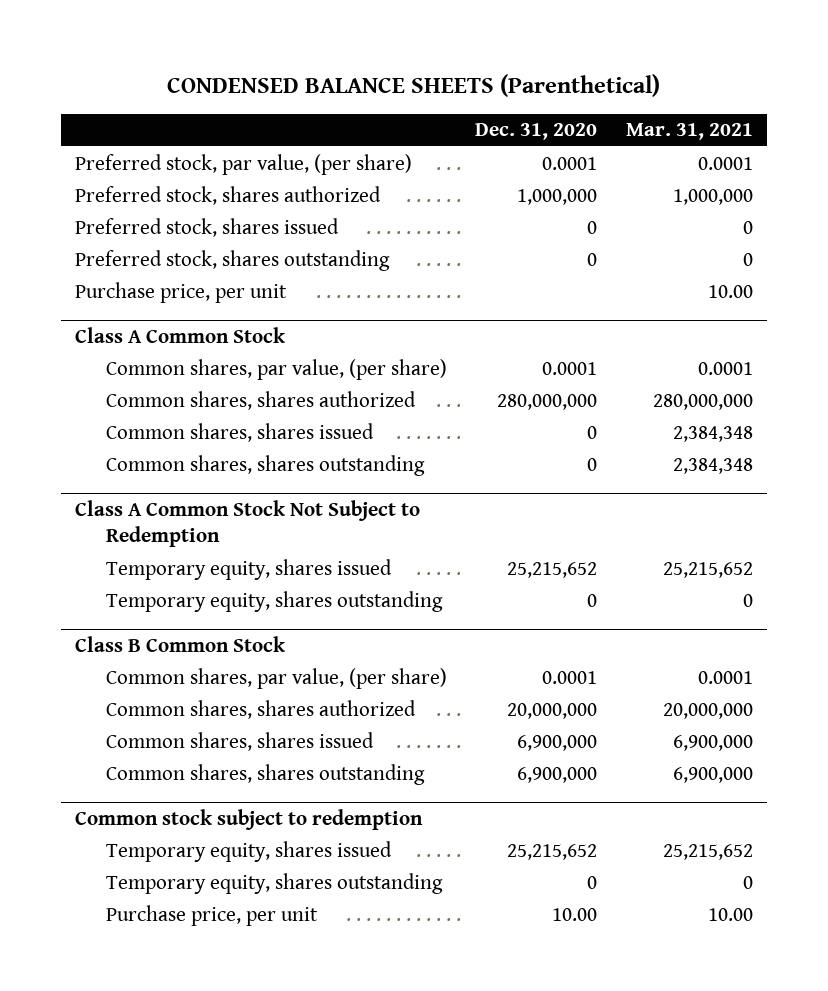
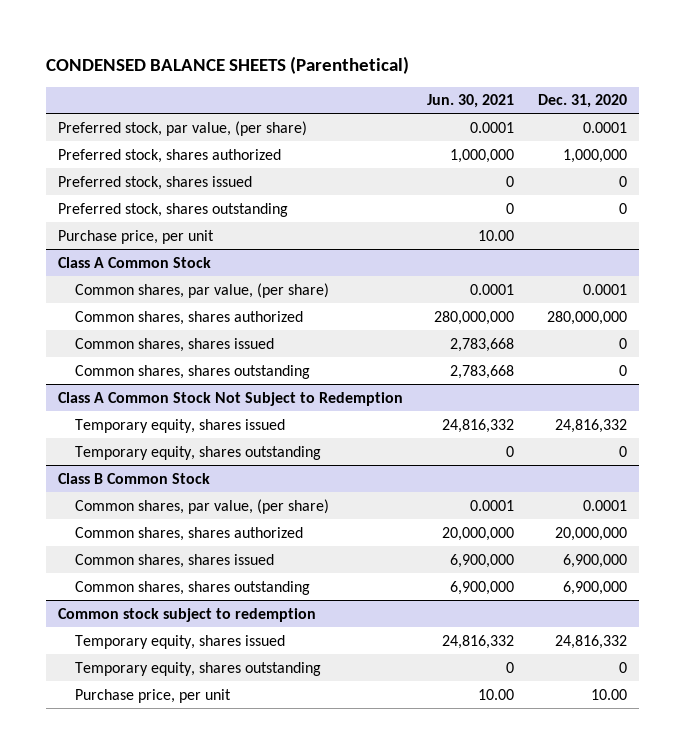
[626,123,754,141] Mar. 31, 2021 -> none
none -> [427,94,515,109] Jun. 30, 2021
[507,561,598,578] 25,215,652 -> [555,418,628,433] 24,816,332
[507,843,598,860] 25,215,652 -> [555,634,628,649] 24,816,332

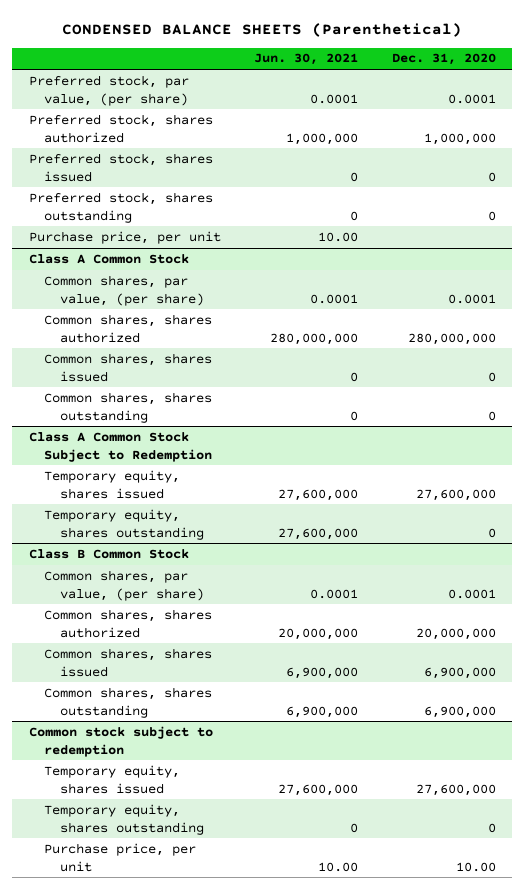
[450,337,515,352] 2,783,668 -> [350,371,359,382] 0
[450,364,515,379] 2,783,668 -> [350,410,359,421] 0
[57,391,403,406] Class A Common Stock Not Subject to Redemption -> [28,431,213,462] Class A Common Stock Subject to Redemption
[442,418,515,433] 24,816,332 -> [278,488,359,501] 27,600,000
[555,418,628,433] 24,816,332 -> [415,488,496,501] 27,600,000
[506,445,515,457] 0 -> [278,527,359,540] 27,600,000
[442,634,515,649] 24,816,332 -> [278,783,359,796] 27,600,000
[555,634,628,649] 24,816,332 -> [415,783,496,796] 27,600,000

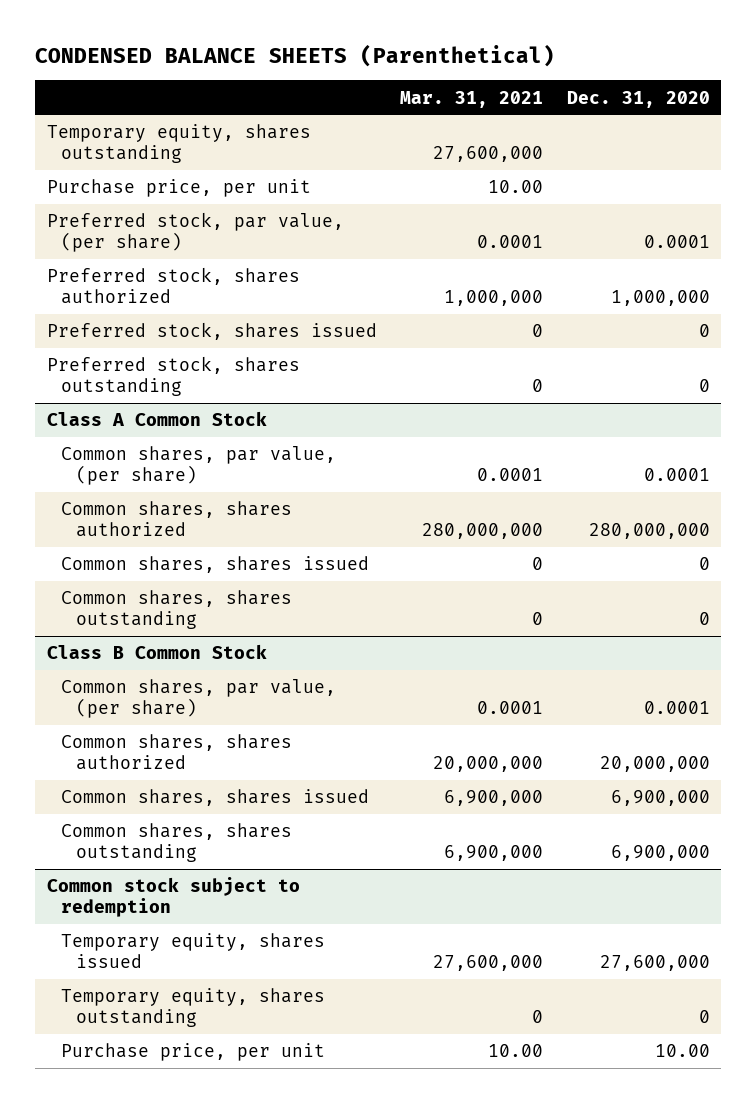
[254,53,359,66] Jun. 30, 2021 -> none
none -> [400,90,544,108] Mar. 31, 2021
none -> [46,124,311,164] Temporary equity, shares outstanding
[28,230,221,244] Purchase price, per unit -> [46,179,311,198] Purchase price, per unit
[28,431,213,462] Class A Common Stock Subject to Redemption -> none
[44,469,181,499] Temporary equity, shares issued -> none
[44,508,205,540] Temporary equity, shares outstanding -> none

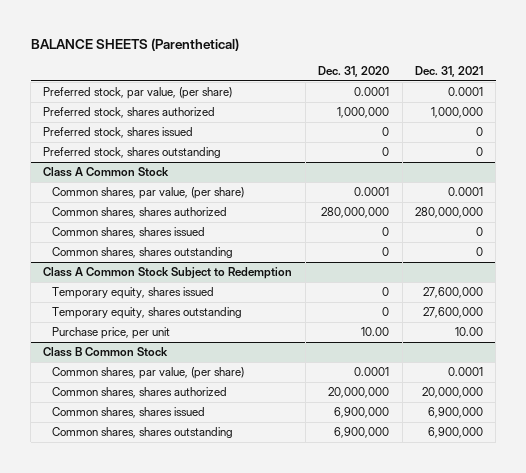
[35,43,556,67] CONDENSED BALANCE SHEETS (Parenthetical) -> [30,37,239,51] BALANCE SHEETS (Parenthetical)
[400,90,544,108] Mar. 31, 2021 -> none
none -> [414,65,483,77] Dec. 31, 2021
[46,124,311,164] Temporary equity, shares outstanding -> none
[46,179,311,198] Purchase price, per unit -> none
none -> [43,267,293,280] Class A Common Stock Subject to Redemption
none -> [51,287,214,300] Temporary equity, shares issued
none -> [51,307,242,320] Temporary equity, shares outstanding
none -> [51,327,170,340] Purchase price, per unit
[46,877,300,918] Common stock subject to redemption -> none
[61,933,326,969] Temporary equity, shares issued -> none
[61,988,326,1028] Temporary equity, shares outstanding -> none
[61,1043,326,1062] Purchase price, per unit -> none

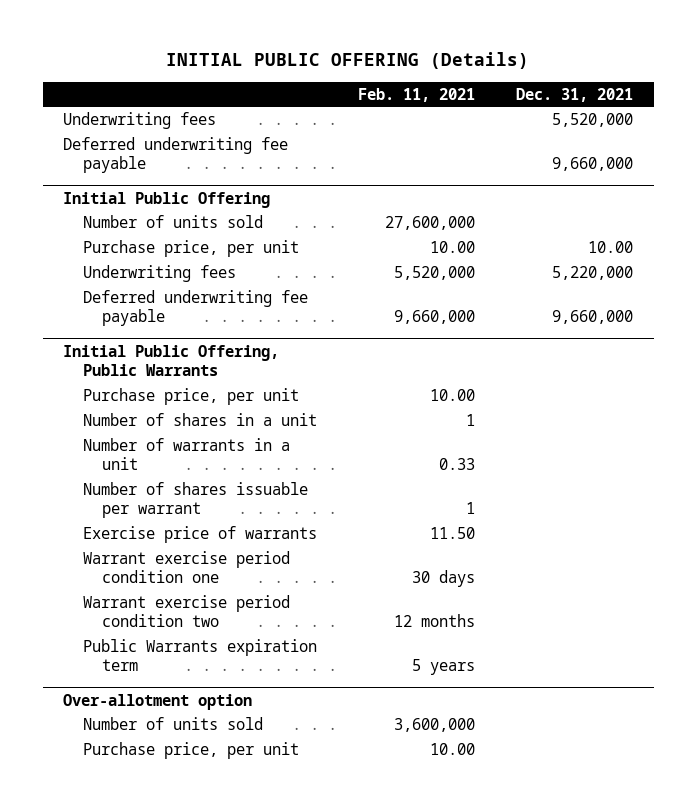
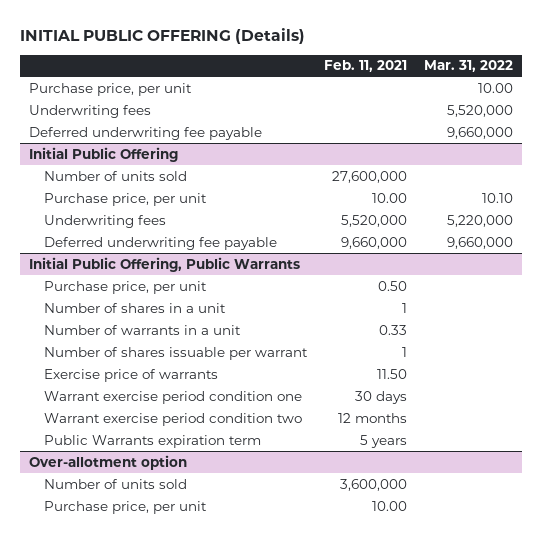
[516,87,634,102] Dec. 31, 2021 -> none
none -> [424,60,514,73] Mar. 31, 2022
none -> [28,82,192,96] Purchase price, per unit
[429,388,475,401] 10.00 -> [378,280,408,291] 0.50

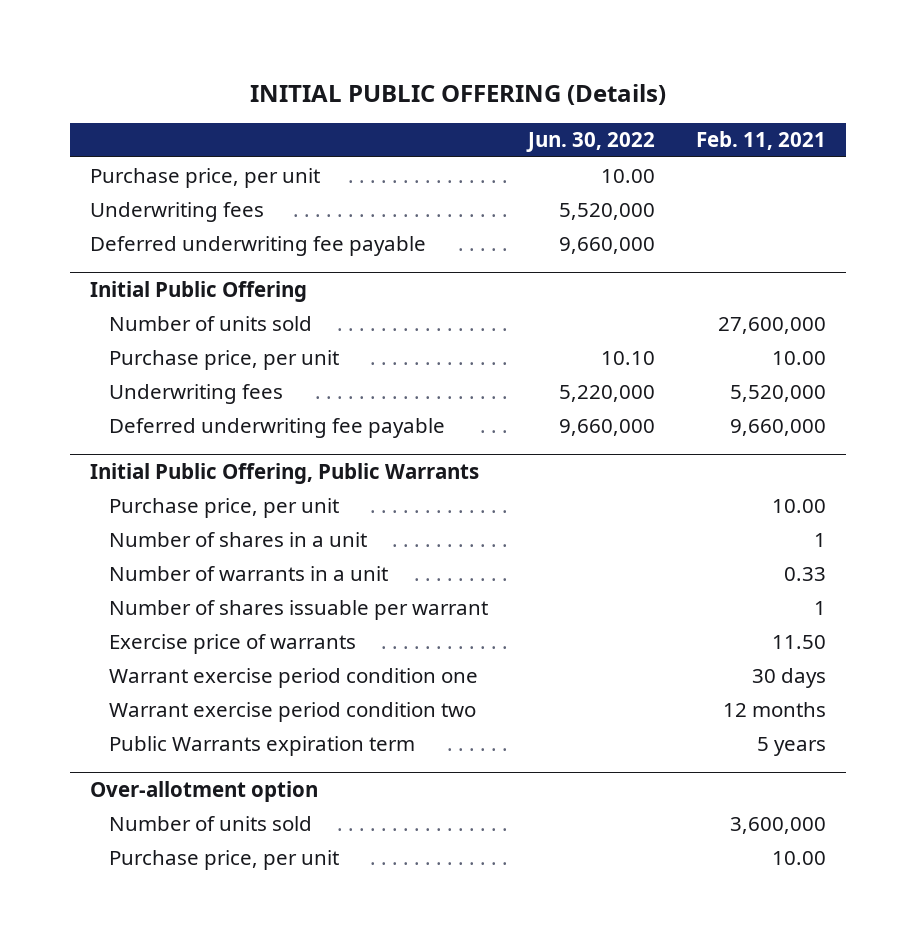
[424,60,514,73] Mar. 31, 2022 -> none
none -> [526,132,656,153] Jun. 30, 2022
[378,280,408,291] 0.50 -> [771,498,826,513] 10.00

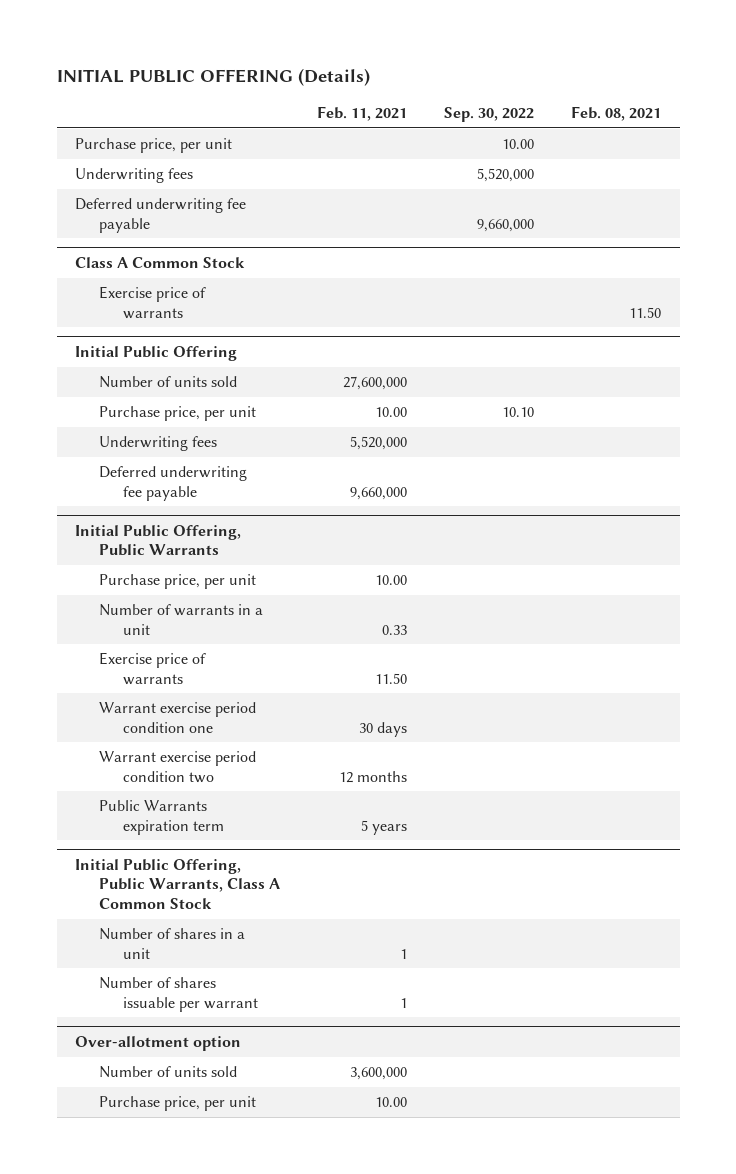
[526,132,656,153] Jun. 30, 2022 -> none
none -> [444,107,535,123] Sep. 30, 2022
none -> [571,106,662,122] Feb. 08, 2021
none -> [75,256,246,268] Class A Common Stock
none -> [99,286,207,319] Exercise price of warrants
[109,531,368,547] Number of shares in a unit -> none
[109,599,489,620] Number of shares issuable per warrant -> none
none -> [75,858,281,909] Initial Public Offering, Public Warrants, Class A Common Stock
none -> [99,928,246,959] Number of shares in a unit
none -> [99,977,259,1012] Number of shares issuable per warrant

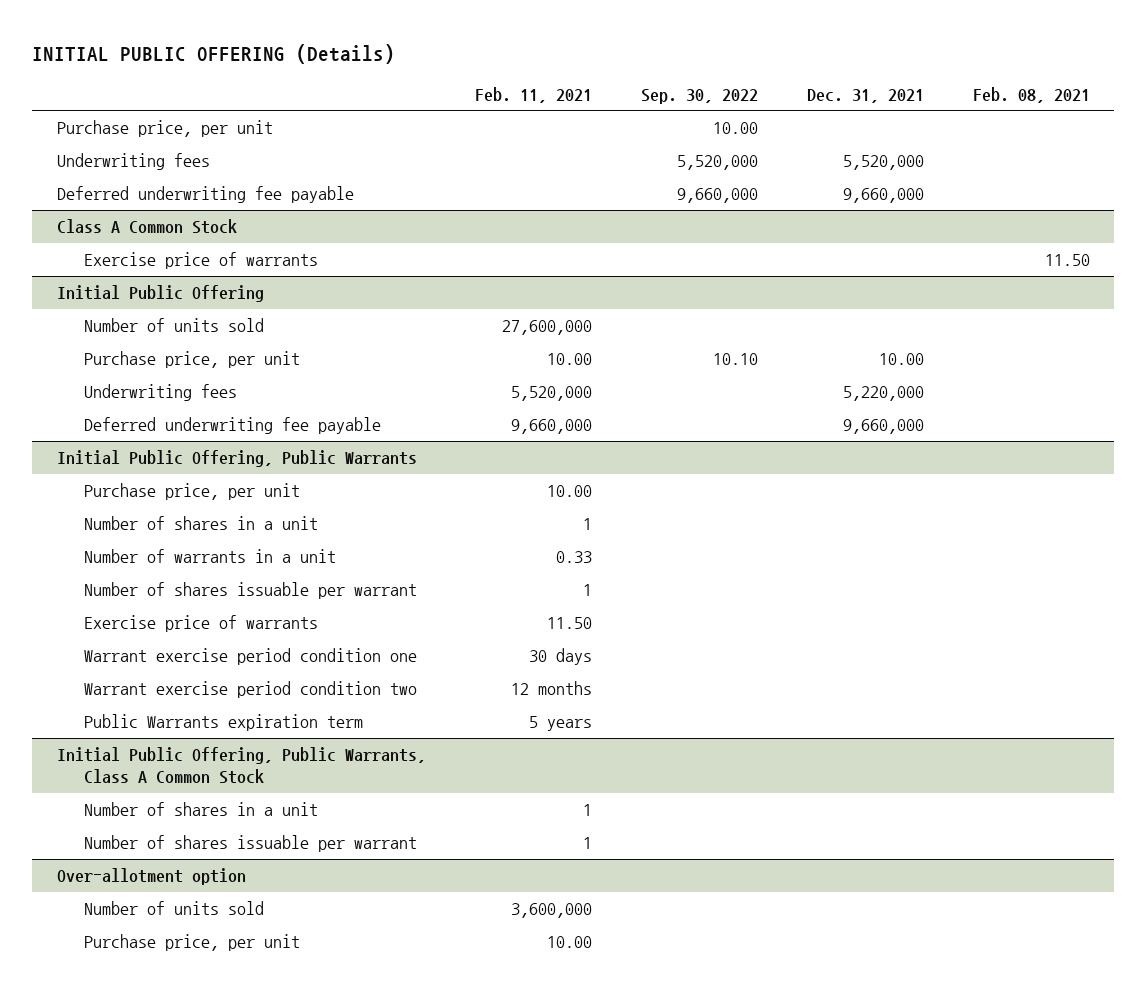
none -> [806,88,924,103] Dec. 31, 2021
none -> [83,516,318,531] Number of shares in a unit
none -> [83,582,417,600] Number of shares issuable per warrant

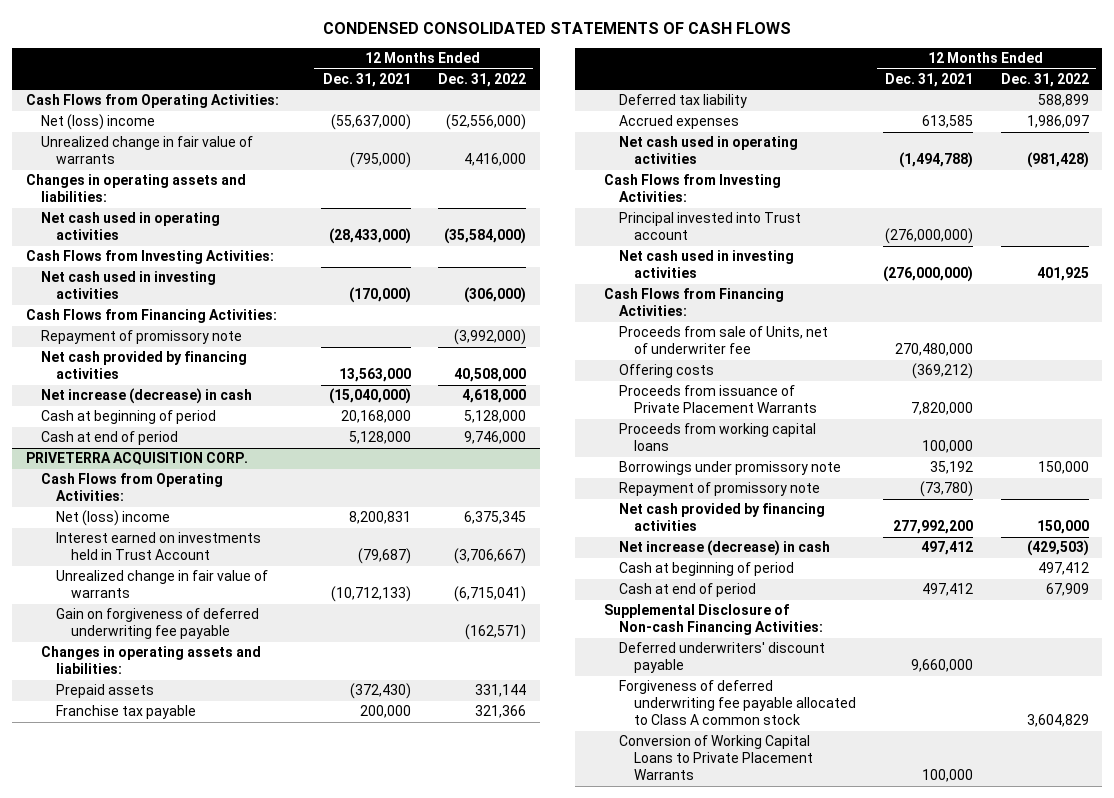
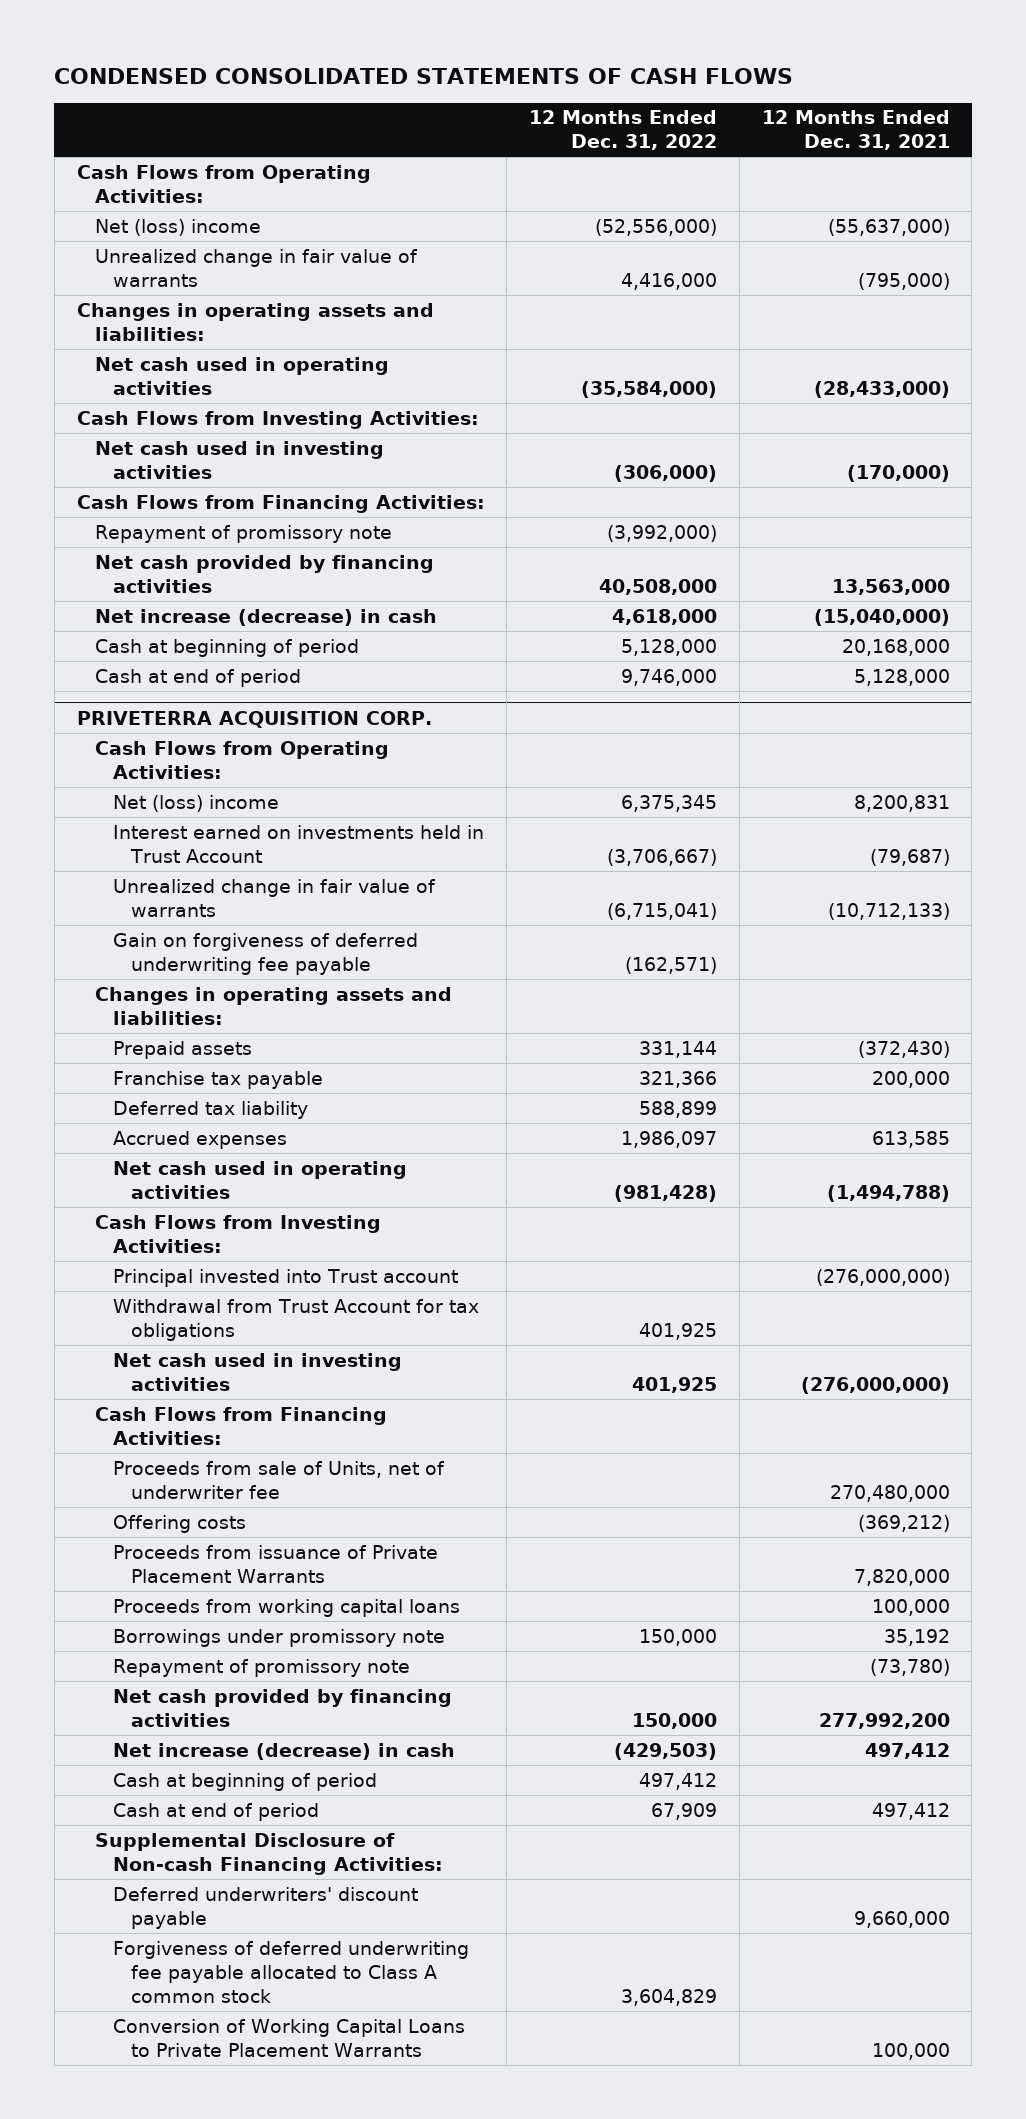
none -> [112,1298,479,1341] Withdrawal from Trust Account for tax obligations

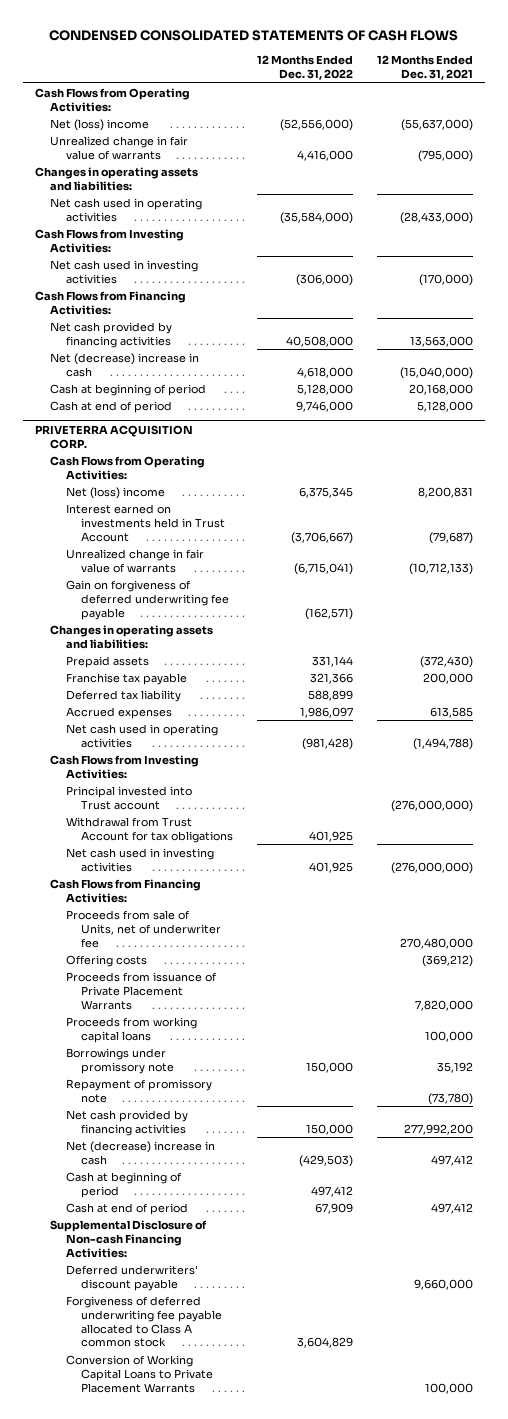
[94,524,392,543] Repayment of promissory note -> none
[94,608,437,626] Net increase (decrease) in cash -> [50,352,200,377] Net (decrease) increase in cash
[112,1742,455,1760] Net increase (decrease) in cash -> [65,1140,215,1165] Net (decrease) increase in cash

